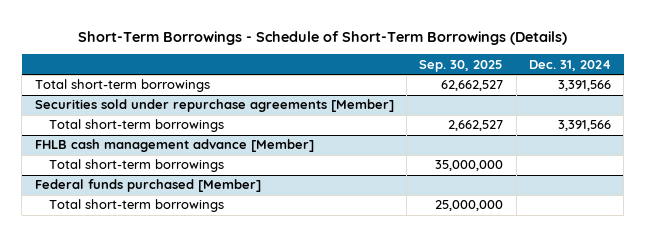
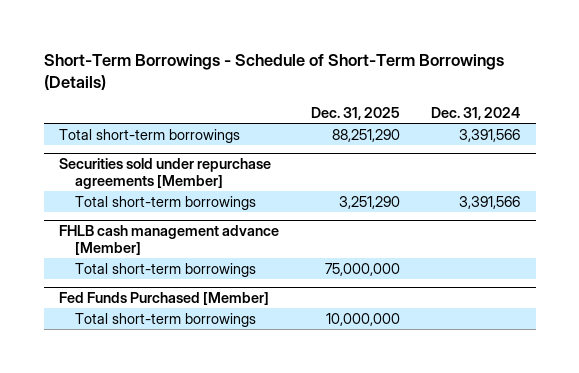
[419,59,504,72] Sep. 30, 2025 -> none
none -> [310,107,400,121] Dec. 31, 2025
[34,179,261,193] Federal funds purchased [Member] -> [59,291,270,305] Fed Funds Purchased [Member]

